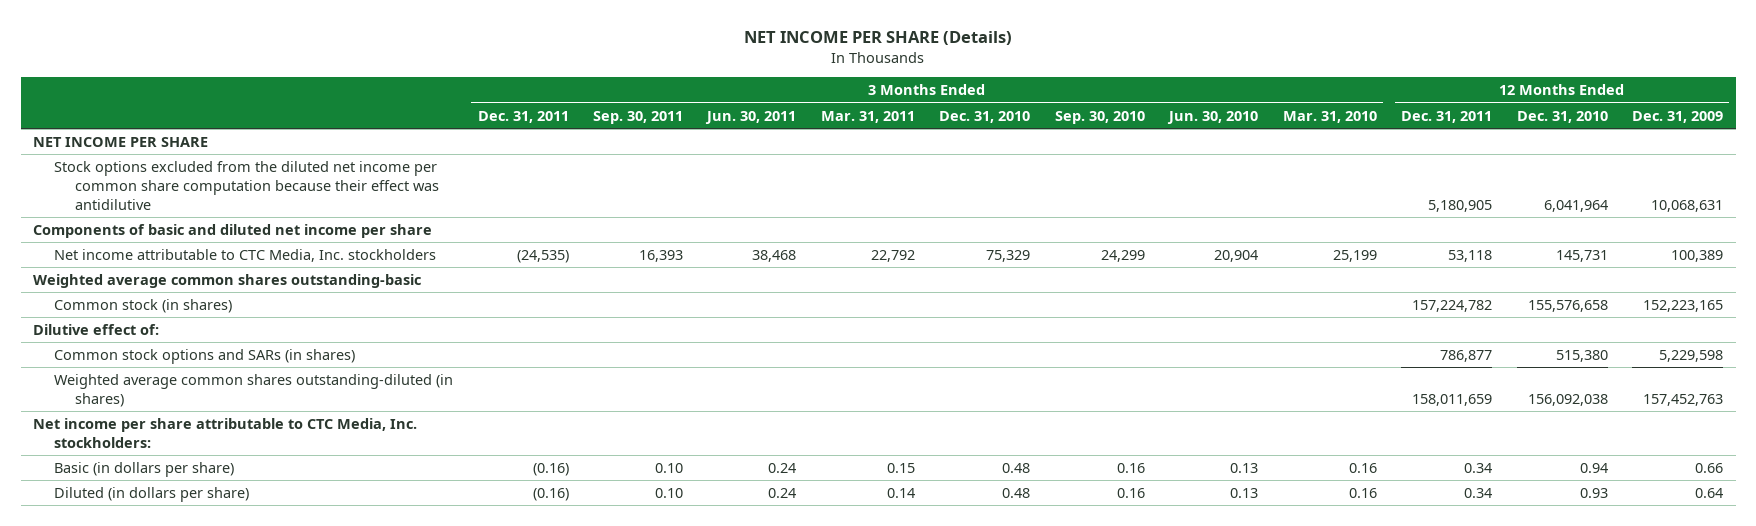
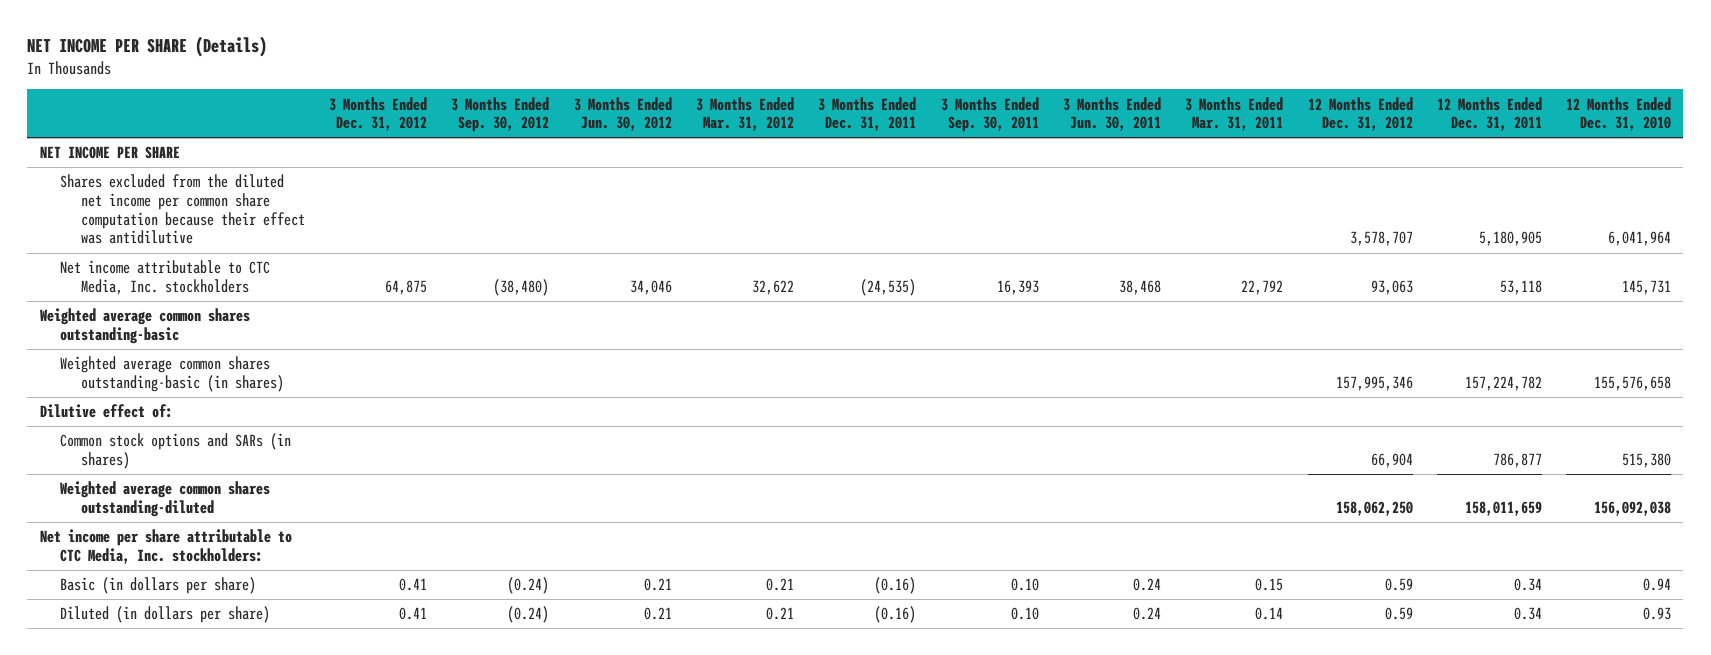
[939,110,1031,123] Dec. 31, 2010 -> none
[1054,110,1145,124] Sep. 30, 2010 -> none
[1167,110,1259,124] Jun. 30, 2010 -> none
[1282,110,1377,123] Mar. 31, 2010 -> none
[1632,110,1724,123] Dec. 31, 2009 -> none
none -> [328,96,427,132] 3 Months Ended Dec. 31, 2012
none -> [451,96,550,133] 3 Months Ended Sep. 30, 2012
none -> [573,96,672,132] 3 Months Ended Jun. 30, 2012
none -> [695,96,794,132] 3 Months Ended Mar. 31, 2012
none -> [1307,96,1413,132] 12 Months Ended Dec. 31, 2012
[32,223,432,238] Components of basic and diluted net income per share -> none
[54,160,440,210] Stock options excluded from the diluted net income per common share computation because their effect was antidilutive -> [60,174,305,245] Shares excluded from the diluted net income per common share computation because their effect was antidilutive
[54,298,233,313] Common stock (in shares) -> [60,356,284,392] Weighted average common shares outstanding-basic (in shares)
[54,373,454,407] Weighted average common shares outstanding-diluted (in shares) -> [60,481,271,517] Weighted average common shares outstanding-diluted

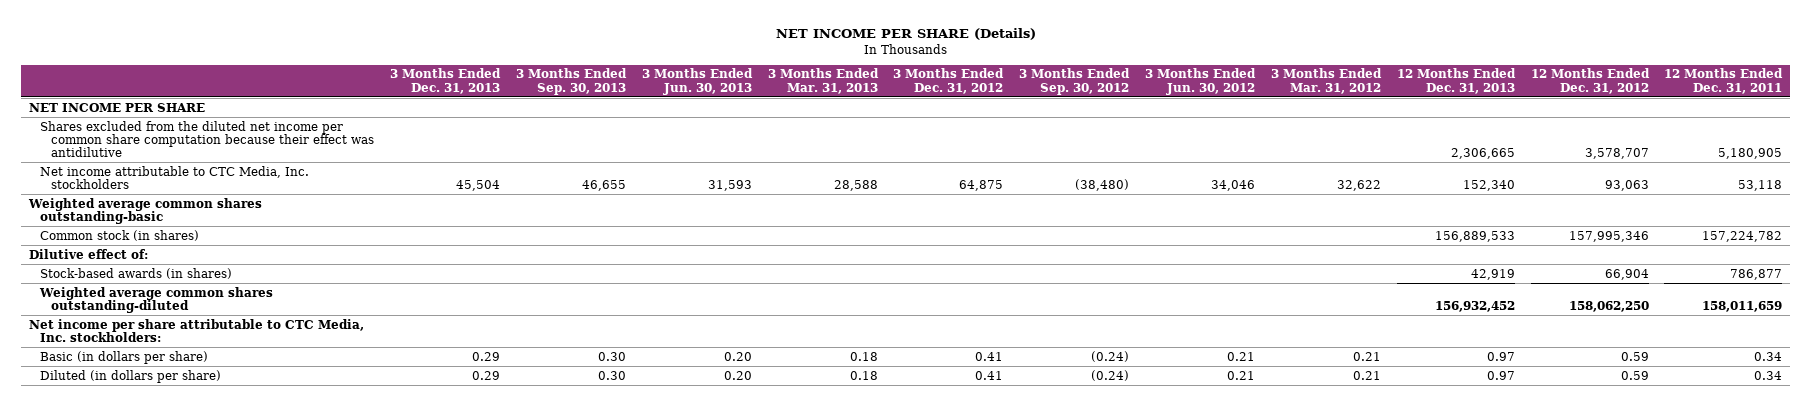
[818,96,917,132] 3 Months Ended Dec. 31, 2011 -> none
[940,96,1039,133] 3 Months Ended Sep. 30, 2011 -> none
[1062,96,1161,132] 3 Months Ended Jun. 30, 2011 -> none
[1185,96,1284,132] 3 Months Ended Mar. 31, 2011 -> none
[1566,96,1672,132] 12 Months Ended Dec. 31, 2010 -> none
none -> [389,68,501,94] 3 Months Ended Dec. 31, 2013
none -> [515,68,627,95] 3 Months Ended Sep. 30, 2013
none -> [641,68,753,95] 3 Months Ended Jun. 30, 2013
none -> [767,68,879,94] 3 Months Ended Mar. 31, 2013
none -> [1396,68,1516,94] 12 Months Ended Dec. 31, 2013
[60,356,284,392] Weighted average common shares outstanding-basic (in shares) -> [39,229,199,241] Common stock (in shares)
[60,433,292,469] Common stock options and SARs (in shares) -> [39,267,232,279] Stock-based awards (in shares)

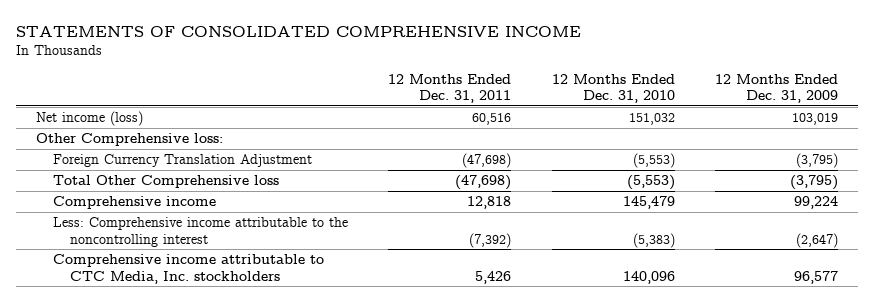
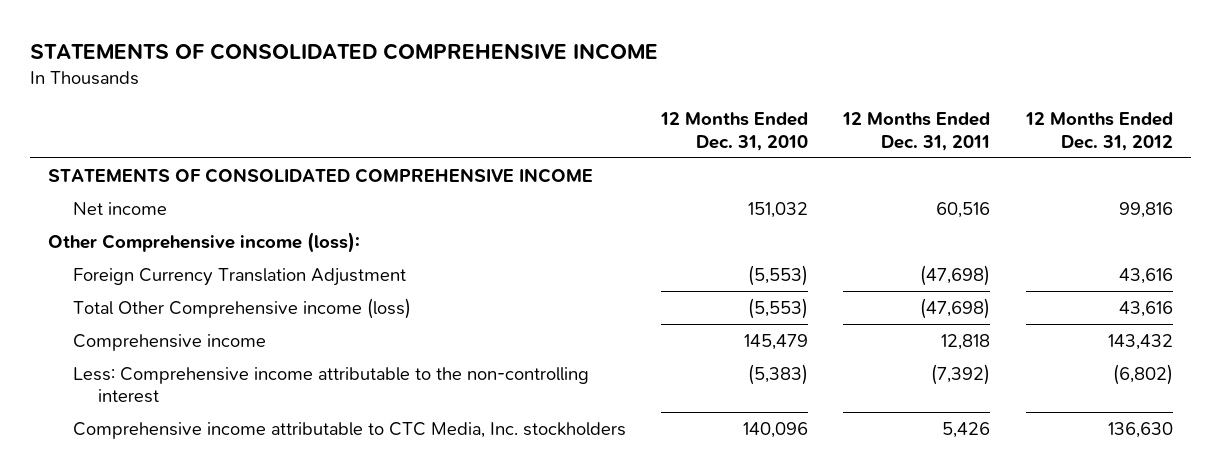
[714,73,838,104] 12 Months Ended Dec. 31, 2009 -> none
none -> [1024,112,1173,151] 12 Months Ended Dec. 31, 2012
none -> [47,167,593,183] STATEMENTS OF CONSOLIDATED COMPREHENSIVE INCOME
[35,111,143,127] Net income (loss) -> [72,201,167,215] Net income
[35,133,223,147] Other Comprehensive loss: -> [47,231,360,253] Other Comprehensive income (loss):
[52,175,279,189] Total Other Comprehensive loss -> [72,297,411,319] Total Other Comprehensive income (loss)
[52,217,348,247] Less: Comprehensive income attributable to the noncontrolling interest -> [72,366,589,404] Less: Comprehensive income attributable to the non-controlling interest

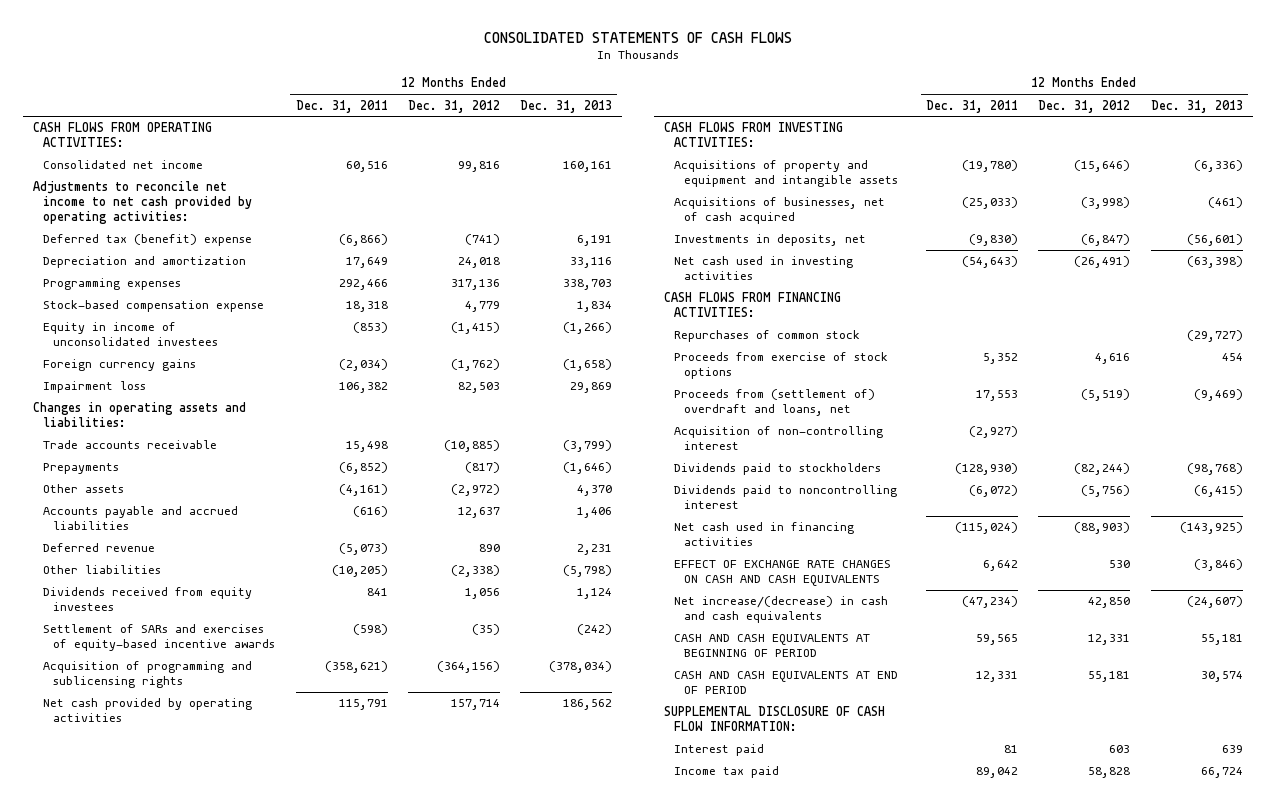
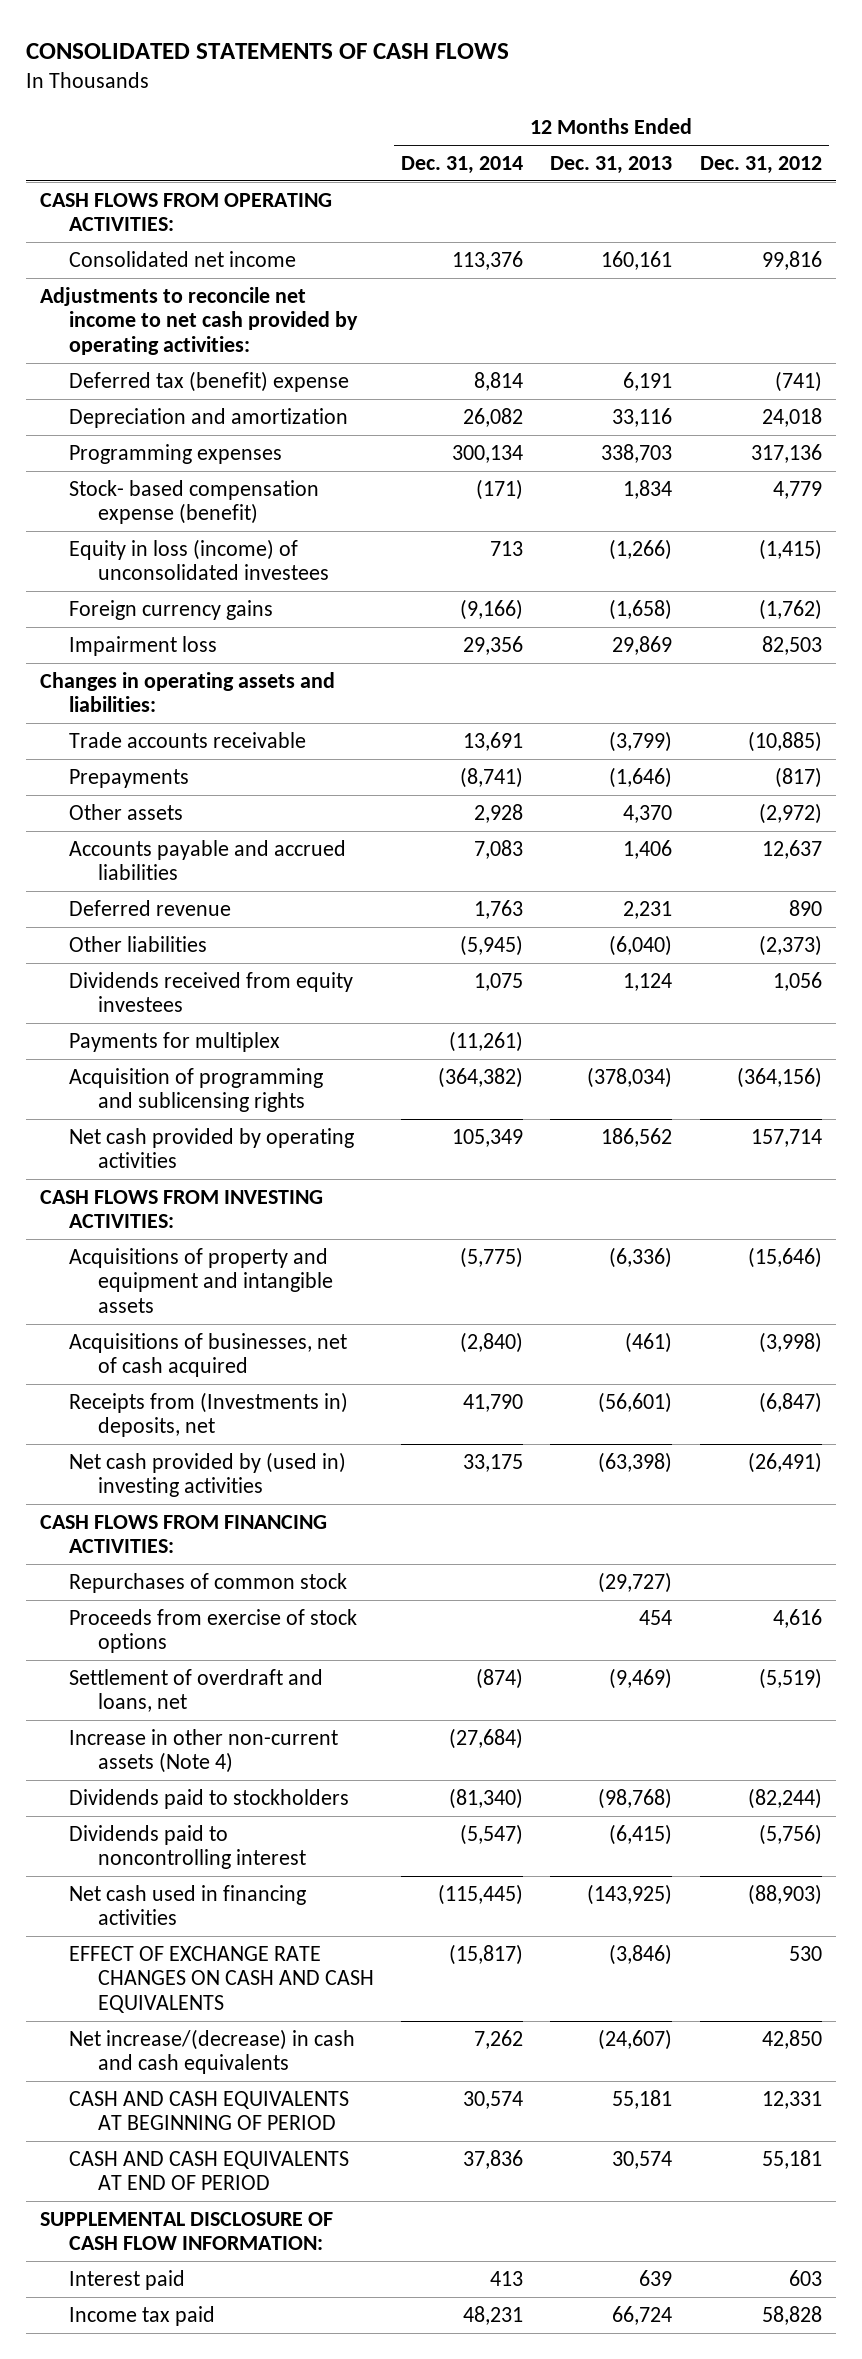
[295,99,388,113] Dec. 31, 2011 -> none
none -> [401,155,524,174] Dec. 31, 2014
[43,300,265,313] Stock-based compensation expense -> [68,479,319,525] Stock- based compensation expense (benefit)
[43,322,219,347] Equity in income of unconsolidated investees -> [68,538,329,581] Equity in loss (income) of unconsolidated investees
[450,565,500,578] (2,338) -> [758,934,822,956] (2,373)
[563,565,613,578] (5,798) -> [609,934,673,956] (6,040)
[43,624,276,652] Settlement of SARs and exercises of equity-based incentive awards -> none
none -> [68,1031,280,1052] Payments for multiplex
[673,234,866,247] Investments in deposits, net -> [68,1391,348,1438] Receipts from (Investments in) deposits, net
[673,256,853,281] Net cash used in investing activities -> [68,1451,346,1498] Net cash provided by (used in) investing activities
[673,426,883,451] Acquisition of non-controlling interest -> none
[673,389,875,417] Proceeds from (settlement of) overdraft and loans, net -> [68,1668,323,1713] Settlement of overdraft and loans, net
none -> [68,1728,338,1774] Increase in other non-current assets (Note 4)

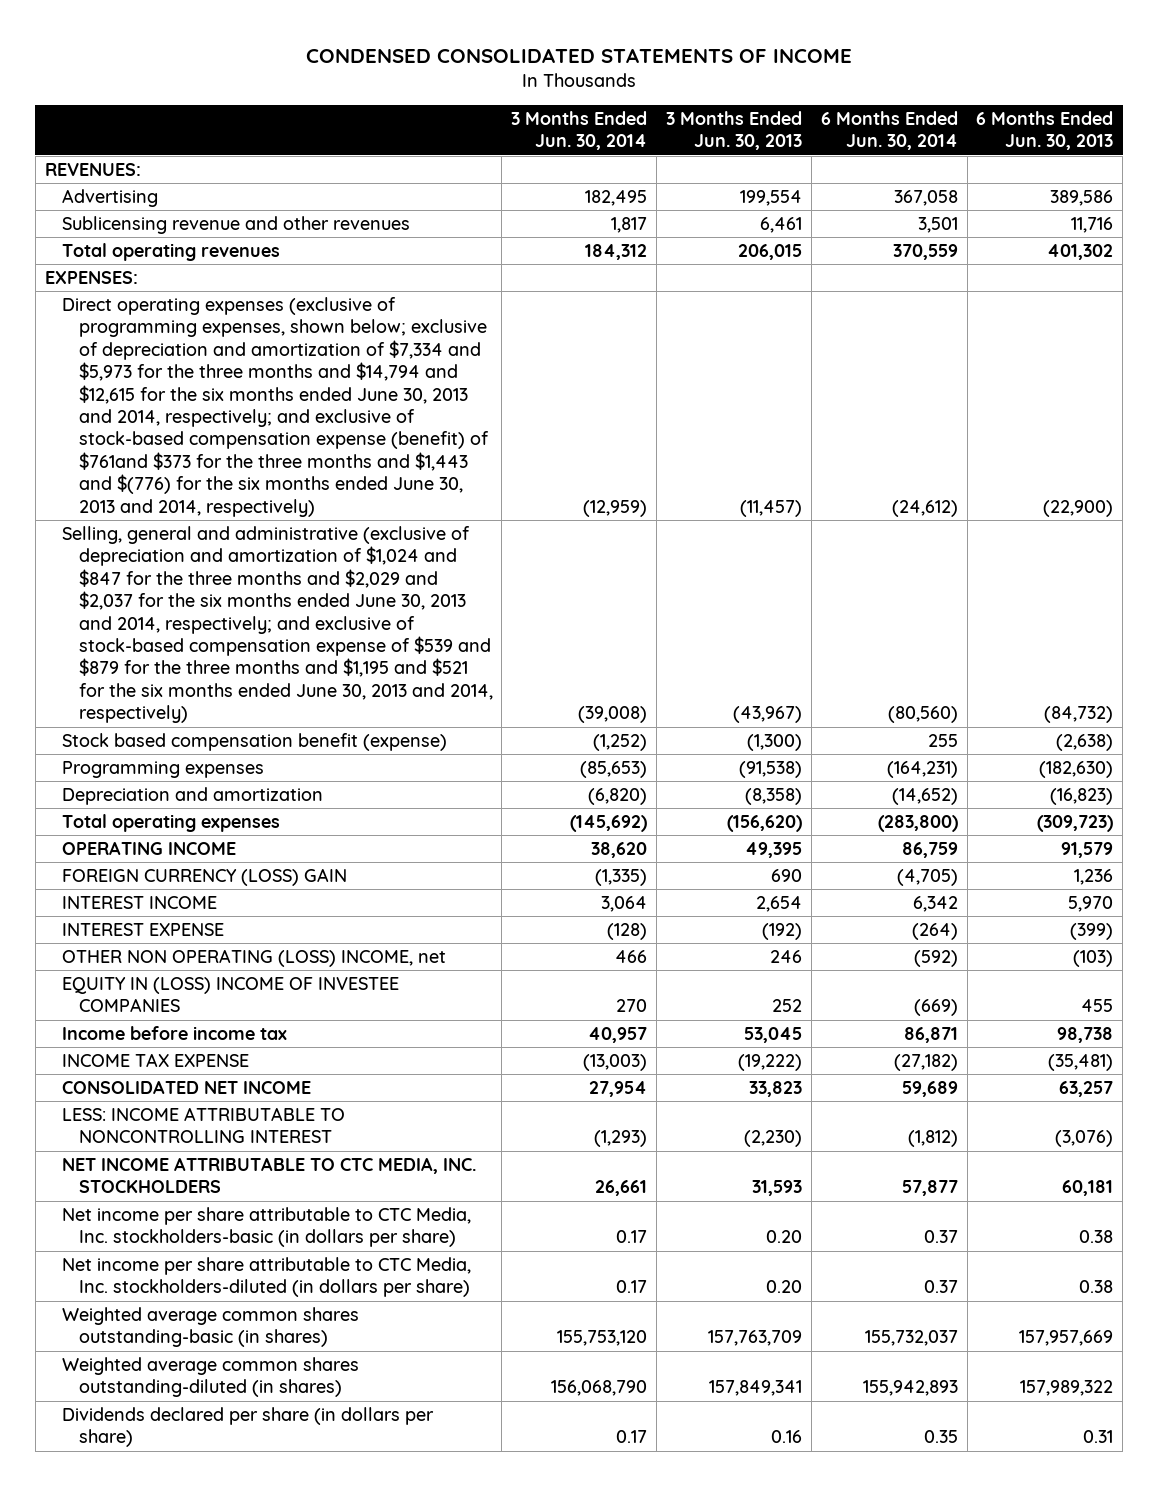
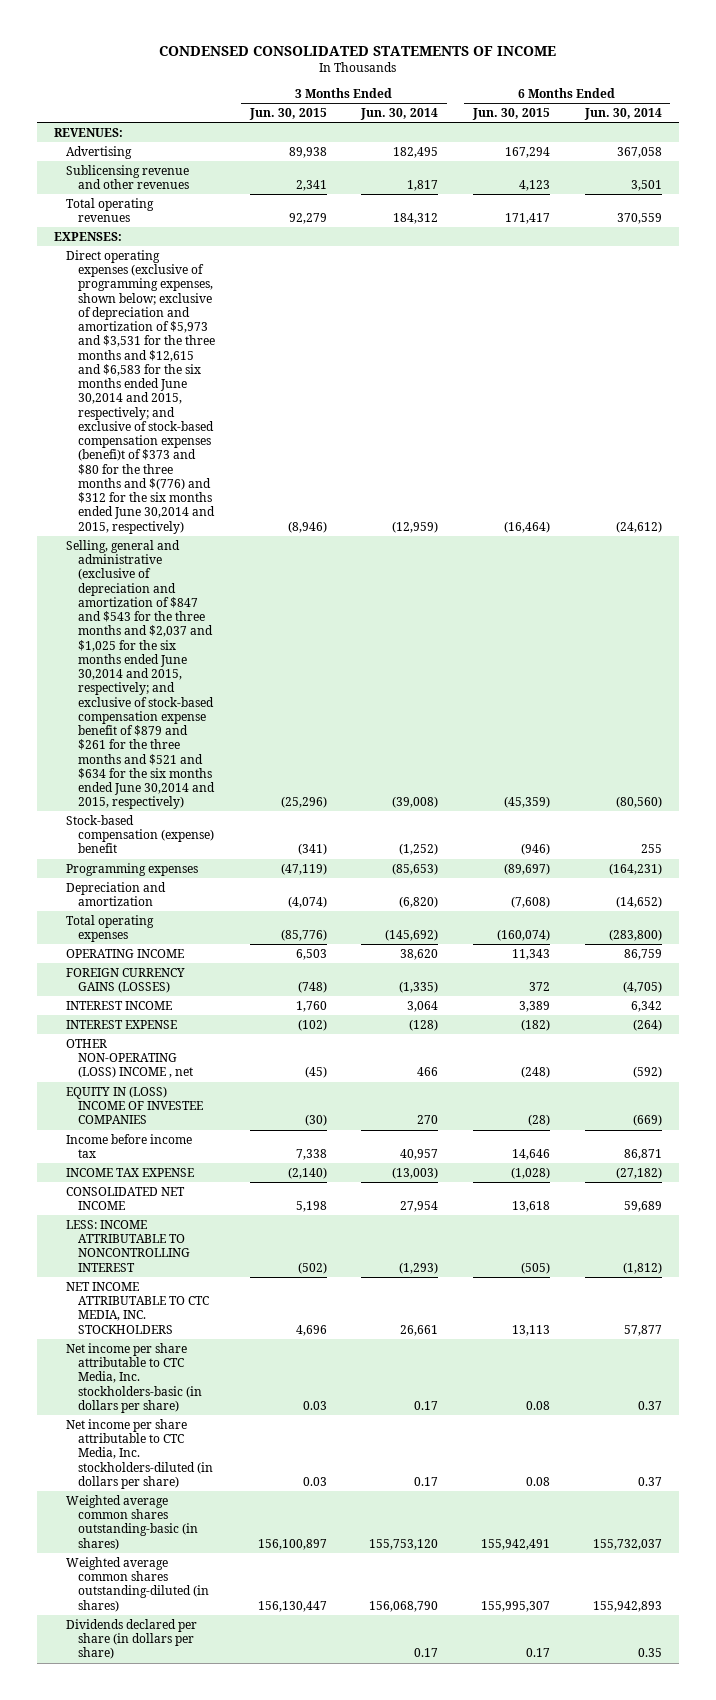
[666,110,803,151] 3 Months Ended Jun. 30, 2013 -> none
[976,110,1114,151] 6 Months Ended Jun. 30, 2013 -> none
none -> [248,108,327,121] Jun. 30, 2015
none -> [472,108,551,121] Jun. 30, 2015
[61,297,489,517] Direct operating expenses (exclusive of programming expenses, shown below; exclusive of depreciation and amortization of $7,334 and $5,973 for the three months and $14,794 and $12,615 for the six months ended June 30, 2013 and 2014, respectively; and exclusive of stock-based compensation expense (benefit) of $761and $373 for the three months and $1,443 and $(776) for the six months ended June 30, 2013 and 2014, respectively) -> [66,249,216,534] Direct operating expenses (exclusive of programming expenses, shown below; exclusive of depreciation and amortization of $5,973 and $3,531 for the three months and $12,615 and $6,583 for the six months ended June 30,2014 and 2015, respectively; and exclusive of stock-based compensation expenses (benefi)t of $373 and $80 for the three months and $(776) and $312 for the six months ended June 30,2014 and 2015, respectively)
[61,526,493,724] Selling, general and administrative (exclusive of depreciation and amortization of $1,024 and $847 for the three months and $2,029 and $2,037 for the six months ended June 30, 2013 and 2014, respectively; and exclusive of stock-based compensation expense of $539 and $879 for the three months and $1,195 and $521 for the six months ended June 30, 2013 and 2014, respectively) -> [66,539,216,810] Selling, general and administrative (exclusive of depreciation and amortization of $847 and $543 for the three months and $2,037 and $1,025 for the six months ended June 30,2014 and 2015, respectively; and exclusive of stock-based compensation expense benefit of $879 and $261 for the three months and $521 and $634 for the six months ended June 30,2014 and 2015, respectively)
[61,733,447,752] Stock based compensation benefit (expense) -> [66,814,215,854] Stock-based compensation (expense) benefit
[61,868,347,887] FOREIGN CURRENCY (LOSS) GAIN -> [66,967,186,994] FOREIGN CURRENCY GAINS (LOSSES)
[61,949,446,968] OTHER NON OPERATING (LOSS) INCOME, net -> [66,1038,194,1079] OTHER NON-OPERATING (LOSS) INCOME , net

